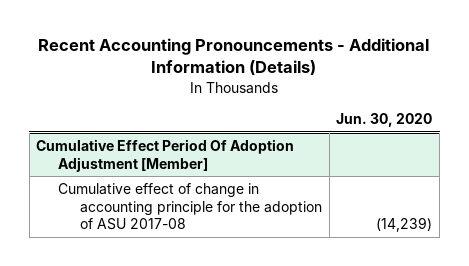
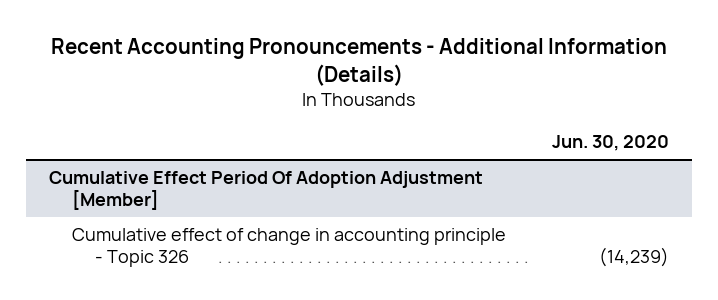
[58,182,322,231] Cumulative effect of change in accounting principle for the adoption of ASU 2017-08 -> [72,228,507,267] Cumulative effect of change in accounting principle - Topic 326

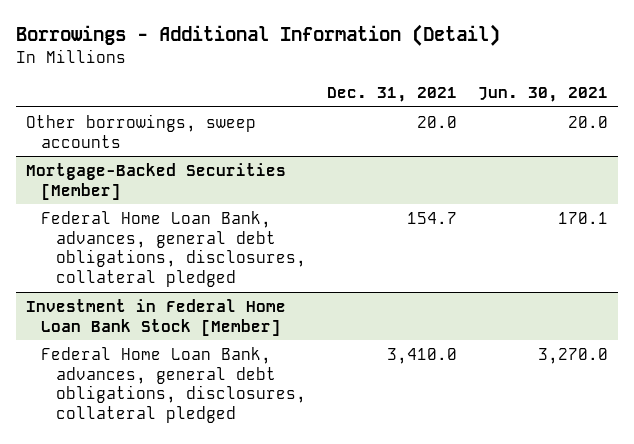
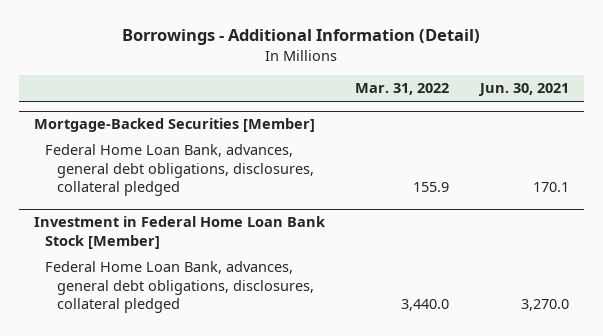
[326,87,457,103] Dec. 31, 2021 -> none
none -> [355,83,450,96] Mar. 31, 2022
[26,113,257,148] Other borrowings, sweep accounts -> none

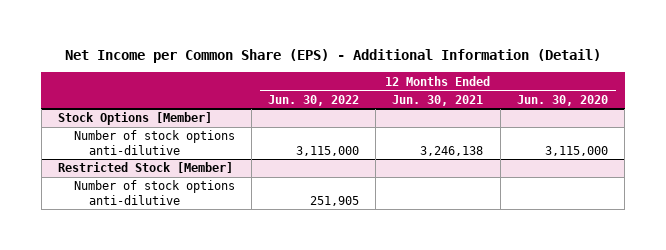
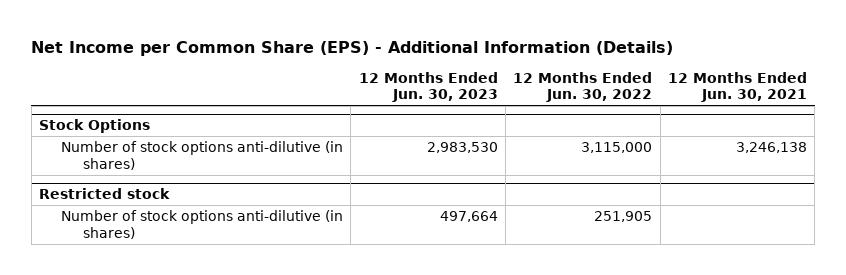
[64,49,601,64] Net Income per Common Share (EPS) - Additional Information (Detail) -> [31,40,674,56] Net Income per Common Share (EPS) - Additional Information (Details)
[516,94,608,106] Jun. 30, 2020 -> none
none -> [358,71,498,103] 12 Months Ended Jun. 30, 2023
[58,112,213,126] Stock Options [Member] -> [39,119,151,134] Stock Options
[73,130,235,155] Number of stock options anti-dilutive -> [61,141,344,170] Number of stock options anti-dilutive (in shares)
[58,162,234,174] Restricted Stock [Member] -> [39,188,171,200] Restricted stock
[73,180,235,205] Number of stock options anti-dilutive -> [61,210,344,239] Number of stock options anti-dilutive (in shares)

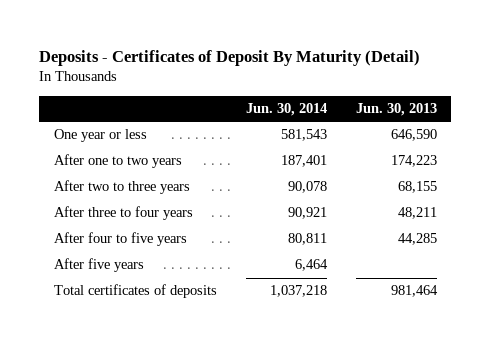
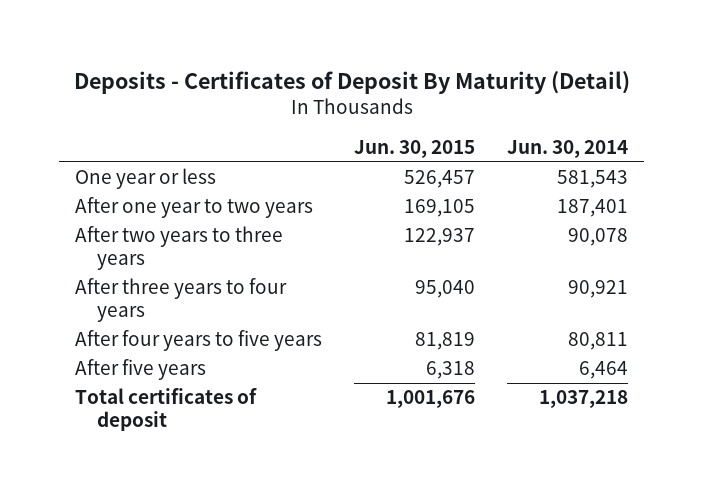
[355,103,437,117] Jun. 30, 2013 -> none
none -> [354,140,476,159] Jun. 30, 2015
[53,154,182,169] After one to two years -> [75,197,314,219] After one year to two years
[53,180,190,195] After two to three years -> [75,226,284,271] After two years to three years
[53,206,193,221] After three to four years -> [75,278,288,323] After three years to four years
[53,232,187,247] After four to five years -> [75,330,323,352] After four years to five years
[53,284,217,299] Total certificates of deposits -> [75,388,258,432] Total certificates of deposit

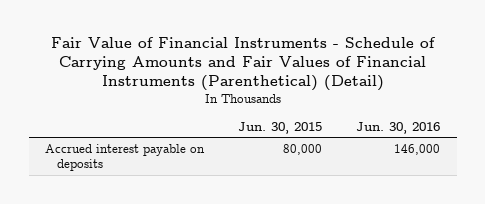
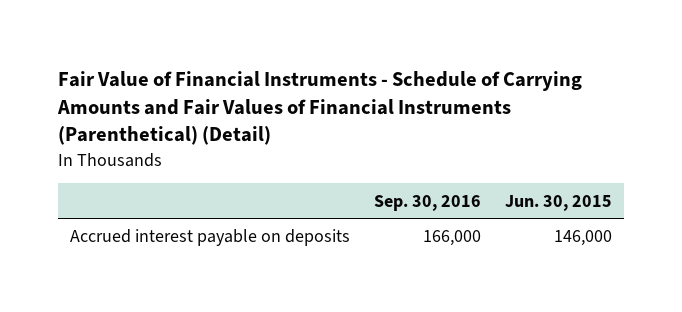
[355,121,440,134] Jun. 30, 2016 -> none
none -> [374,194,482,211] Sep. 30, 2016
[283,144,323,156] 80,000 -> [553,230,612,247] 146,000

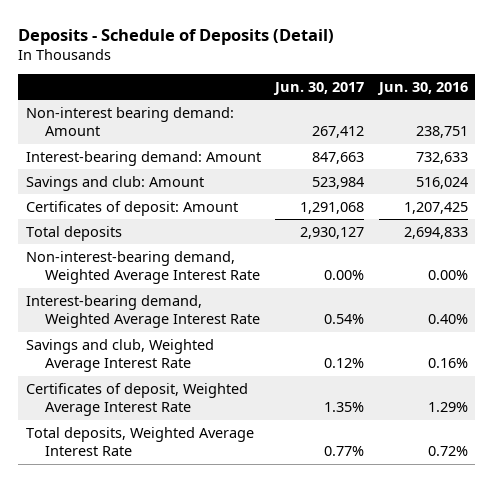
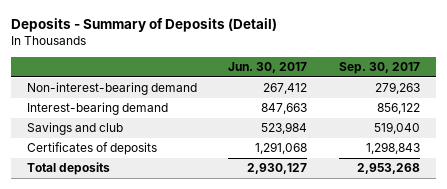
[18,28,335,45] Deposits - Schedule of Deposits (Detail) -> [10,18,277,33] Deposits - Summary of Deposits (Detail)
[376,82,468,96] Jun. 30, 2016 -> none
none -> [338,62,420,75] Sep. 30, 2017
[25,106,234,137] Non-interest bearing demand: Amount -> [26,82,197,96] Non-interest-bearing demand
[25,150,261,166] Interest-bearing demand: Amount -> [26,102,168,116] Interest-bearing demand
[25,175,204,191] Savings and club: Amount -> [26,122,123,136] Savings and club
[25,200,238,216] Certificates of deposit: Amount -> [26,142,157,156] Certificates of deposits
[25,250,260,285] Non-interest-bearing demand, Weighted Average Interest Rate -> none
[25,294,260,329] Interest-bearing demand, Weighted Average Interest Rate -> none
[25,338,214,373] Savings and club, Weighted Average Interest Rate -> none
[25,382,248,417] Certificates of deposit, Weighted Average Interest Rate -> none
[25,426,254,457] Total deposits, Weighted Average Interest Rate -> none

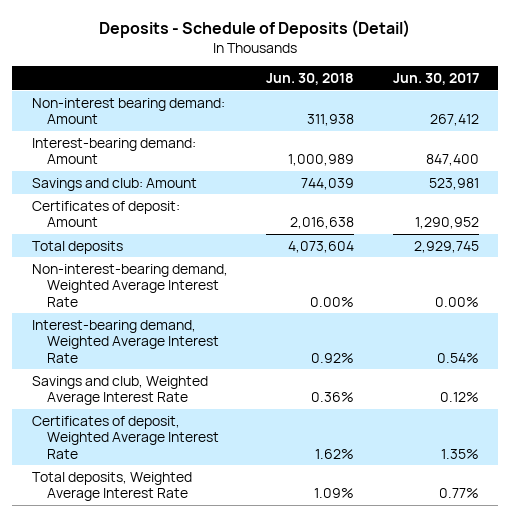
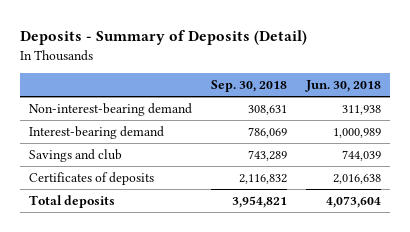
[99,19,411,38] Deposits - Schedule of Deposits (Detail) -> [20,30,308,46] Deposits - Summary of Deposits (Detail)
[392,73,479,86] Jun. 30, 2017 -> none
none -> [210,80,287,93] Sep. 30, 2018
[31,97,225,125] Non-interest bearing demand: Amount -> [29,103,193,117] Non-interest-bearing demand
[31,137,196,165] Interest-bearing demand: Amount -> [29,126,165,140] Interest-bearing demand
[31,177,197,191] Savings and club: Amount -> [29,149,123,163] Savings and club
[31,200,180,228] Certificates of deposit: Amount -> [29,172,155,186] Certificates of deposits
[31,263,228,307] Non-interest-bearing demand, Weighted Average Interest Rate -> none
[31,319,220,363] Interest-bearing demand, Weighted Average Interest Rate -> none
[31,375,208,406] Savings and club, Weighted Average Interest Rate -> none
[31,415,220,459] Certificates of deposit, Weighted Average Interest Rate -> none
[31,471,192,502] Total deposits, Weighted Average Interest Rate -> none

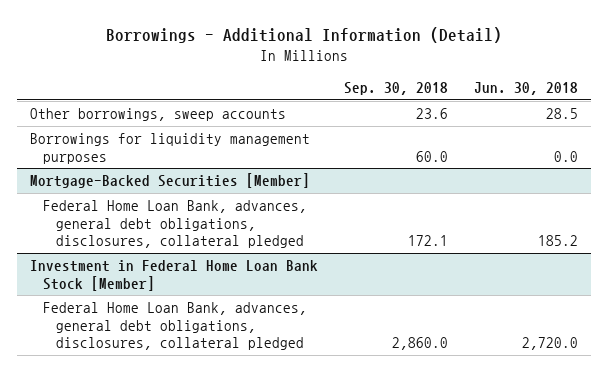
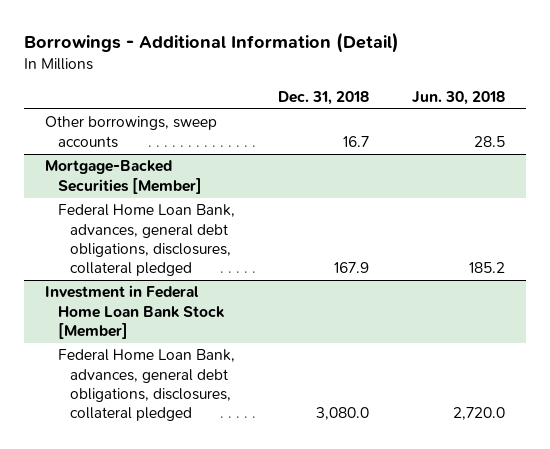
[344,81,449,95] Sep. 30, 2018 -> none
none -> [277,90,369,105] Dec. 31, 2018
[30,133,311,164] Borrowings for liquidity management purposes -> none

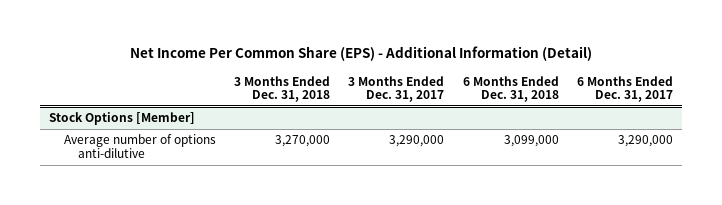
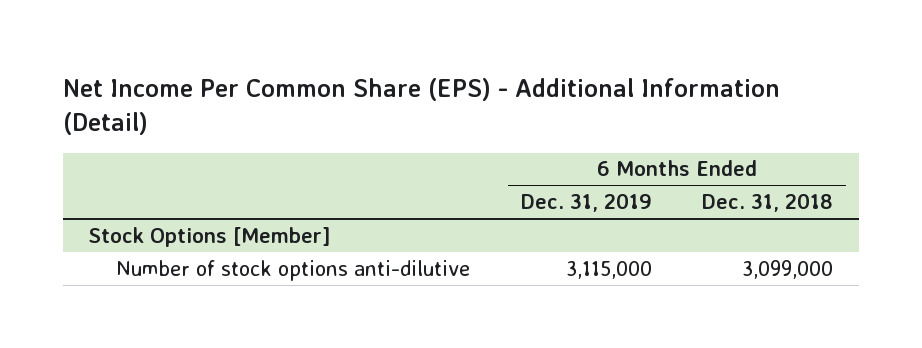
[234,75,331,103] 3 Months Ended Dec. 31, 2018 -> none
[348,75,445,103] 3 Months Ended Dec. 31, 2017 -> none
[577,75,674,103] 6 Months Ended Dec. 31, 2017 -> none
none -> [520,193,652,213] Dec. 31, 2019
[63,134,216,159] Average number of options anti-dilutive -> [115,259,470,281] Number of stock options anti-dilutive

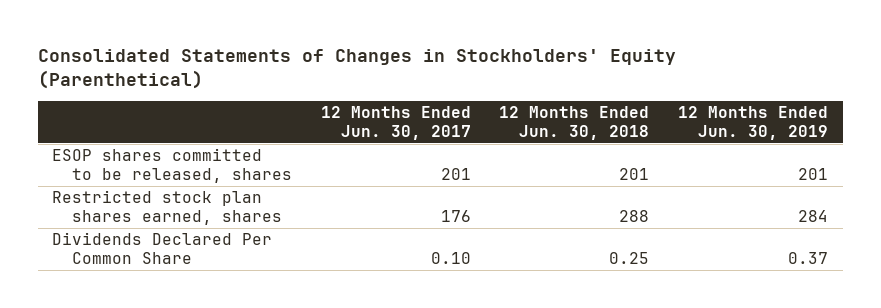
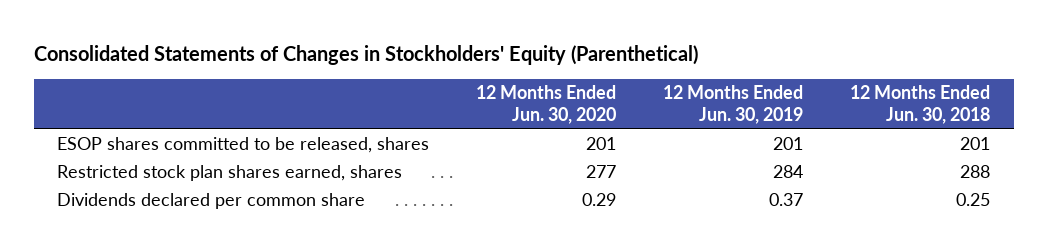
[320,106,471,140] 12 Months Ended Jun. 30, 2017 -> none
none -> [476,85,617,125] 12 Months Ended Jun. 30, 2020
[52,232,273,264] Dividends Declared Per Common Share -> [57,193,366,210] Dividends declared per common share

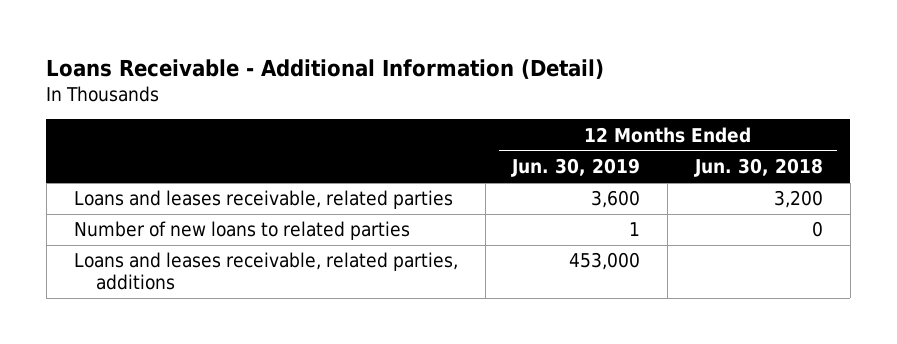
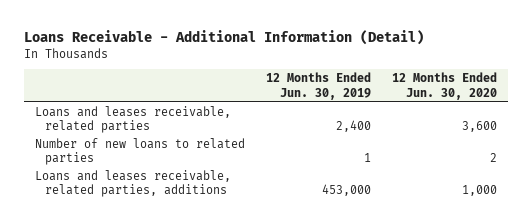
[694,158,824,178] Jun. 30, 2018 -> none
none -> [392,72,498,100] 12 Months Ended Jun. 30, 2020
[591,190,641,209] 3,600 -> [335,120,371,133] 2,400

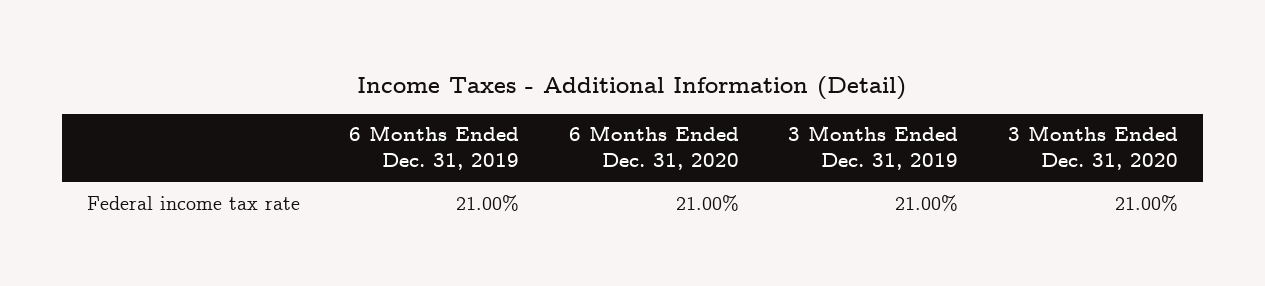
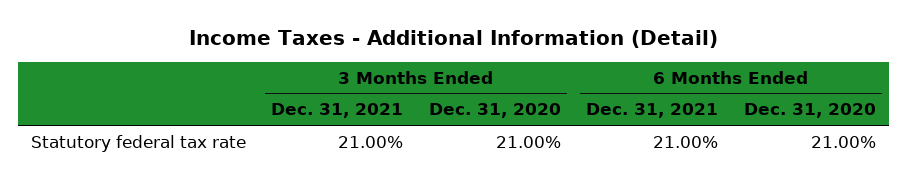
[349,125,520,171] 6 Months Ended Dec. 31, 2019 -> none
[788,125,959,171] 3 Months Ended Dec. 31, 2019 -> none
none -> [271,103,404,119] Dec. 31, 2021
none -> [586,103,719,119] Dec. 31, 2021
[86,195,300,210] Federal income tax rate -> [30,135,246,153] Statutory federal tax rate

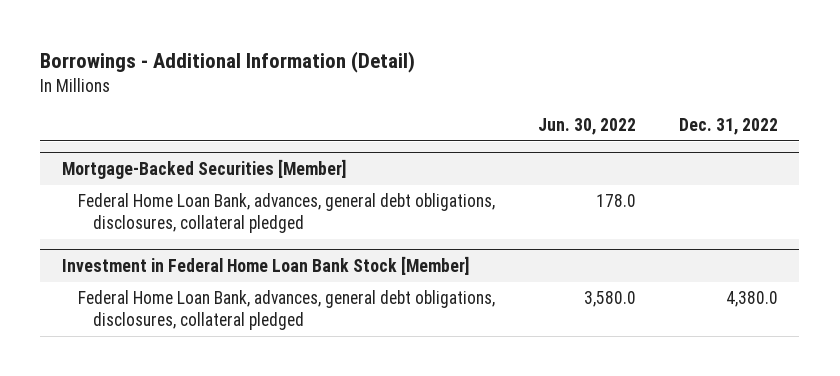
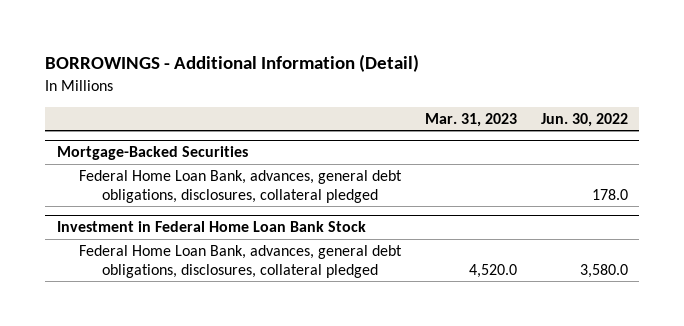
[40,50,416,73] Borrowings - Additional Information (Detail) -> [44,54,419,73] BORROWINGS - Additional Information (Detail)
[678,118,778,136] Dec. 31, 2022 -> none
none -> [425,112,518,127] Mar. 31, 2023
[61,159,346,180] Mortgage-Backed Securities [Member] -> [56,146,248,161] Mortgage-Backed Securities
[61,256,469,276] Investment in Federal Home Loan Bank Stock [Member] -> [56,221,366,233] Investment in Federal Home Loan Bank Stock

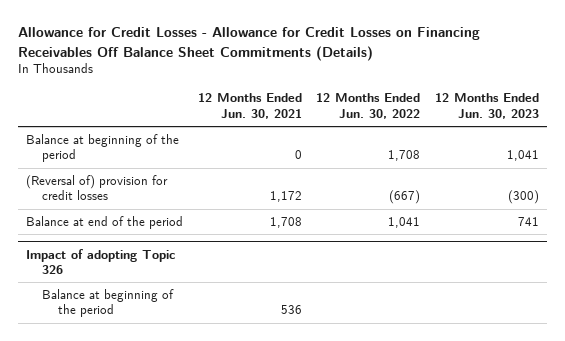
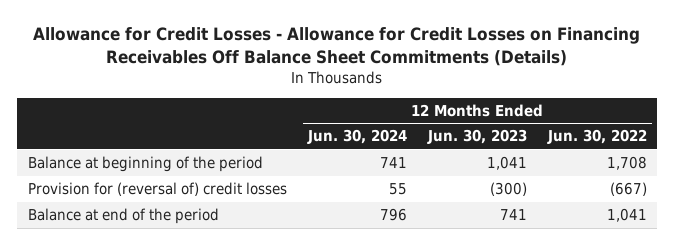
[197,93,302,119] 12 Months Ended Jun. 30, 2021 -> none
none -> [306,129,407,145] Jun. 30, 2024
[25,174,168,201] (Reversal of) provision for credit losses -> [27,182,287,197] Provision for (reversal of) credit losses
[25,248,175,275] Impact of adopting Topic 326 -> none
[41,288,174,318] Balance at beginning of the period -> none

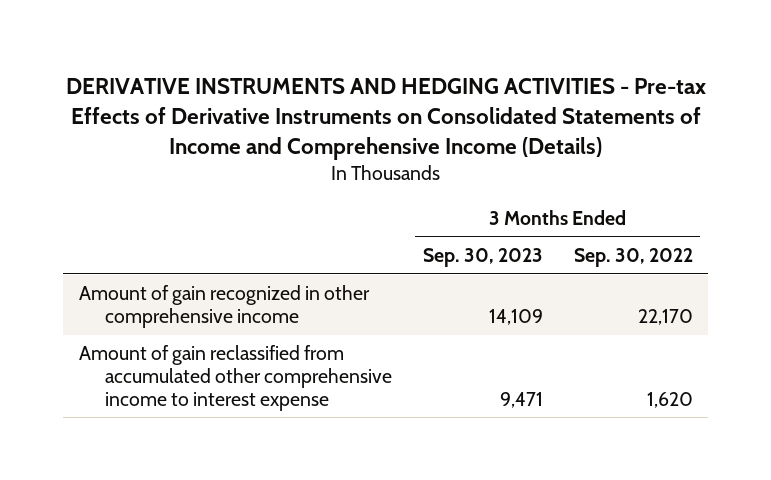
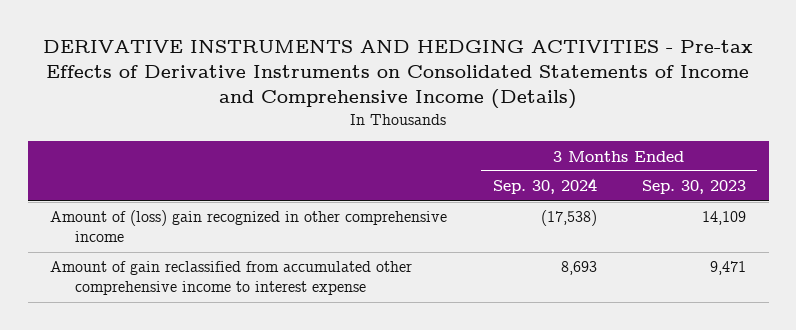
[573,247,693,267] Sep. 30, 2022 -> none
none -> [492,178,597,195] Sep. 30, 2024
[78,285,370,329] Amount of gain recognized in other comprehensive income -> [50,210,448,243] Amount of (loss) gain recognized in other comprehensive income

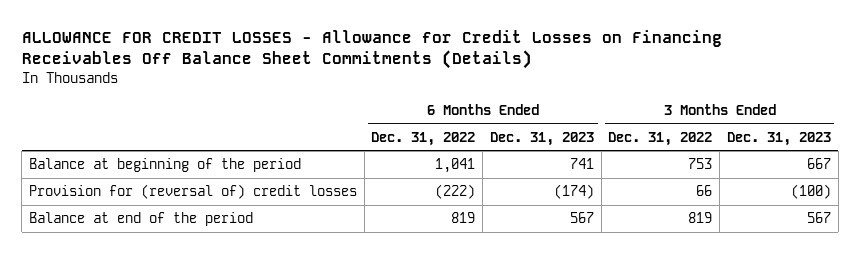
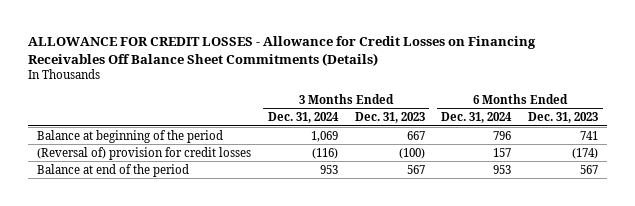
[371,131,476,146] Dec. 31, 2022 -> none
[608,131,713,146] Dec. 31, 2022 -> none
none -> [267,112,339,124] Dec. 31, 2024
none -> [441,112,513,124] Dec. 31, 2024
[29,184,358,200] Provision for (reversal of) credit losses -> [36,146,251,160] (Reversal of) provision for credit losses

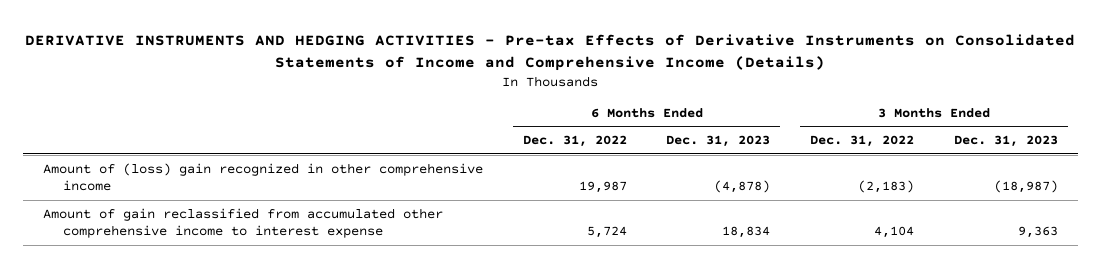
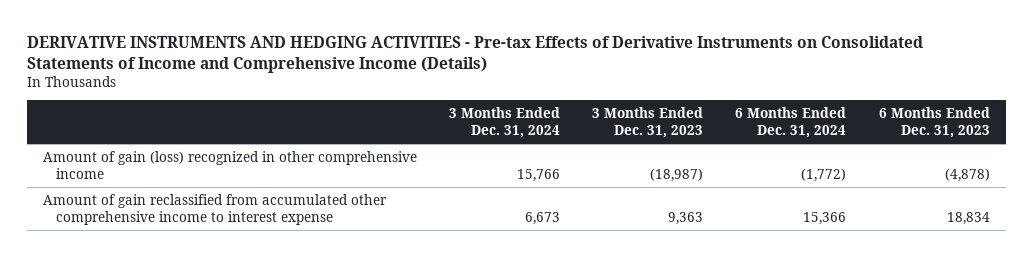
[522,135,627,148] Dec. 31, 2022 -> none
[810,135,915,148] Dec. 31, 2022 -> none
none -> [448,107,560,138] 3 Months Ended Dec. 31, 2024
none -> [735,107,847,138] 6 Months Ended Dec. 31, 2024
[43,162,484,192] Amount of (loss) gain recognized in other comprehensive income -> [42,150,417,179] Amount of gain (loss) recognized in other comprehensive income

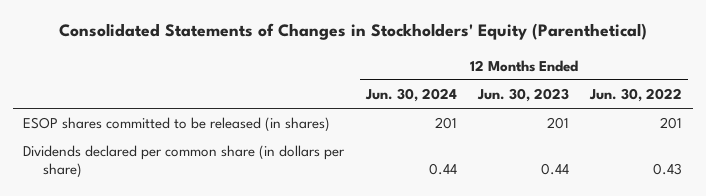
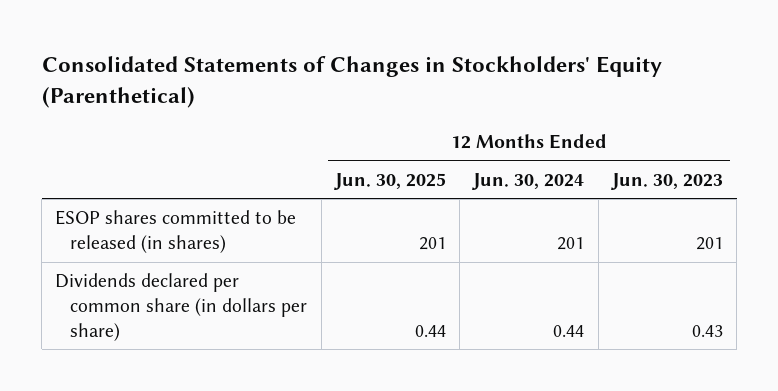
[589,88,683,103] Jun. 30, 2022 -> none
none -> [333,172,446,190] Jun. 30, 2025
[541,163,570,176] 0.44 -> [691,324,723,337] 0.43

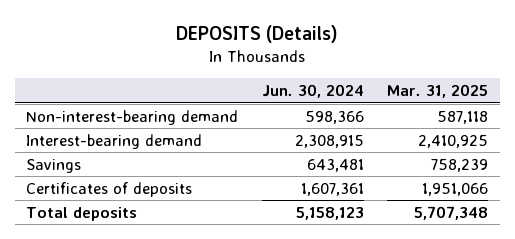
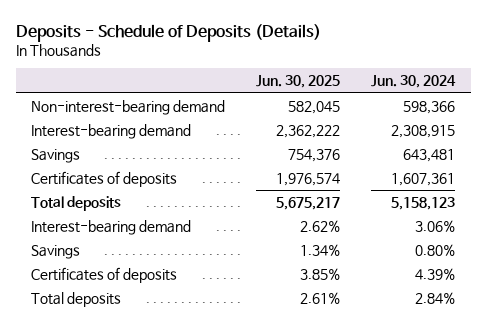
[176,25,339,44] DEPOSITS (Details) -> [15,23,321,42] Deposits - Schedule of Deposits (Details)
[387,84,489,99] Mar. 31, 2025 -> none
none -> [256,75,341,89] Jun. 30, 2025
none -> [31,220,192,236] Interest-bearing demand
none -> [31,245,81,260] Savings
none -> [31,267,178,284] Certificates of deposits
none -> [31,292,122,308] Total deposits

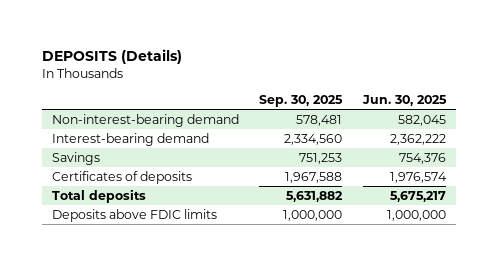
[15,23,321,42] Deposits - Schedule of Deposits (Details) -> [42,49,183,65] DEPOSITS (Details)
[371,75,457,89] Jun. 30, 2024 -> none
none -> [259,95,344,108] Sep. 30, 2025
[31,220,192,236] Interest-bearing demand -> none
[31,245,81,260] Savings -> none
[31,267,178,284] Certificates of deposits -> none
[31,292,122,308] Total deposits -> none
none -> [52,208,218,222] Deposits above FDIC limits

